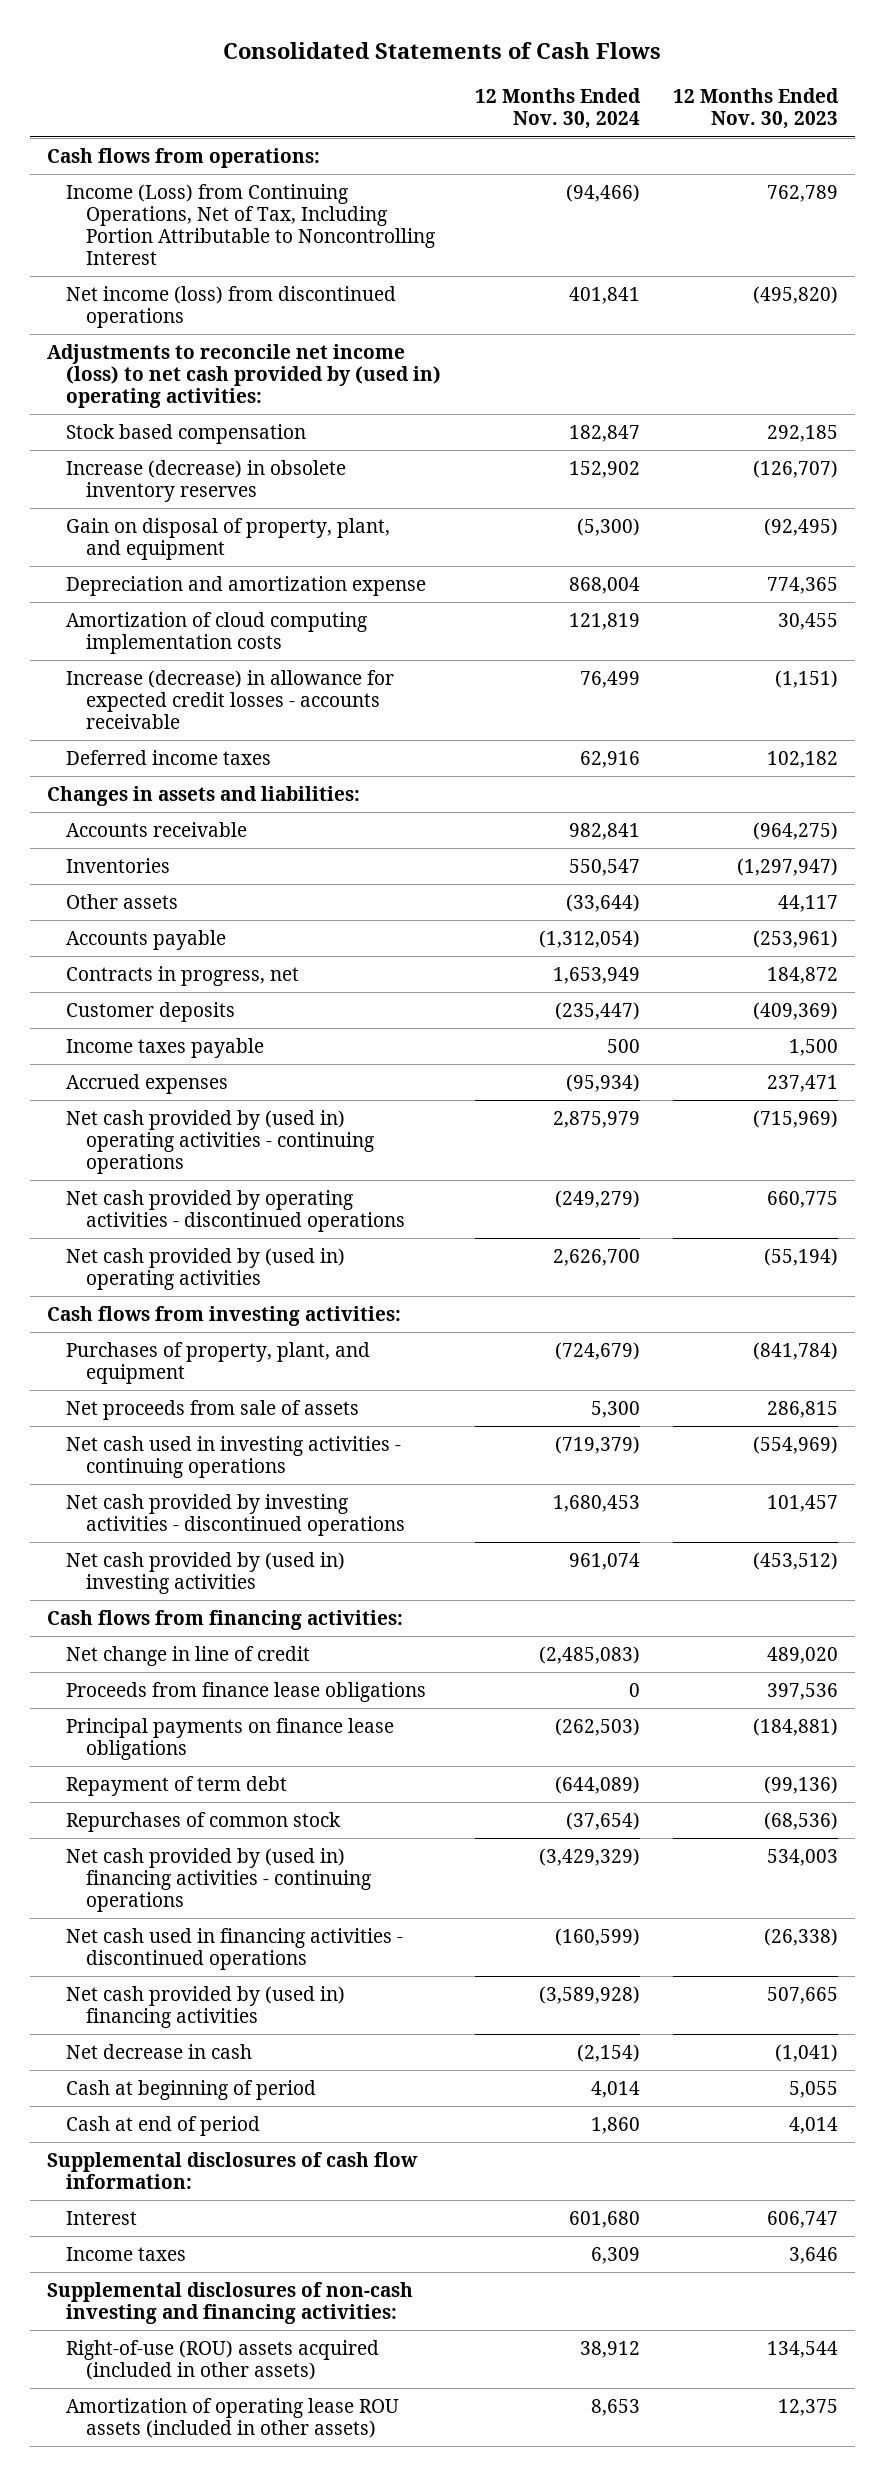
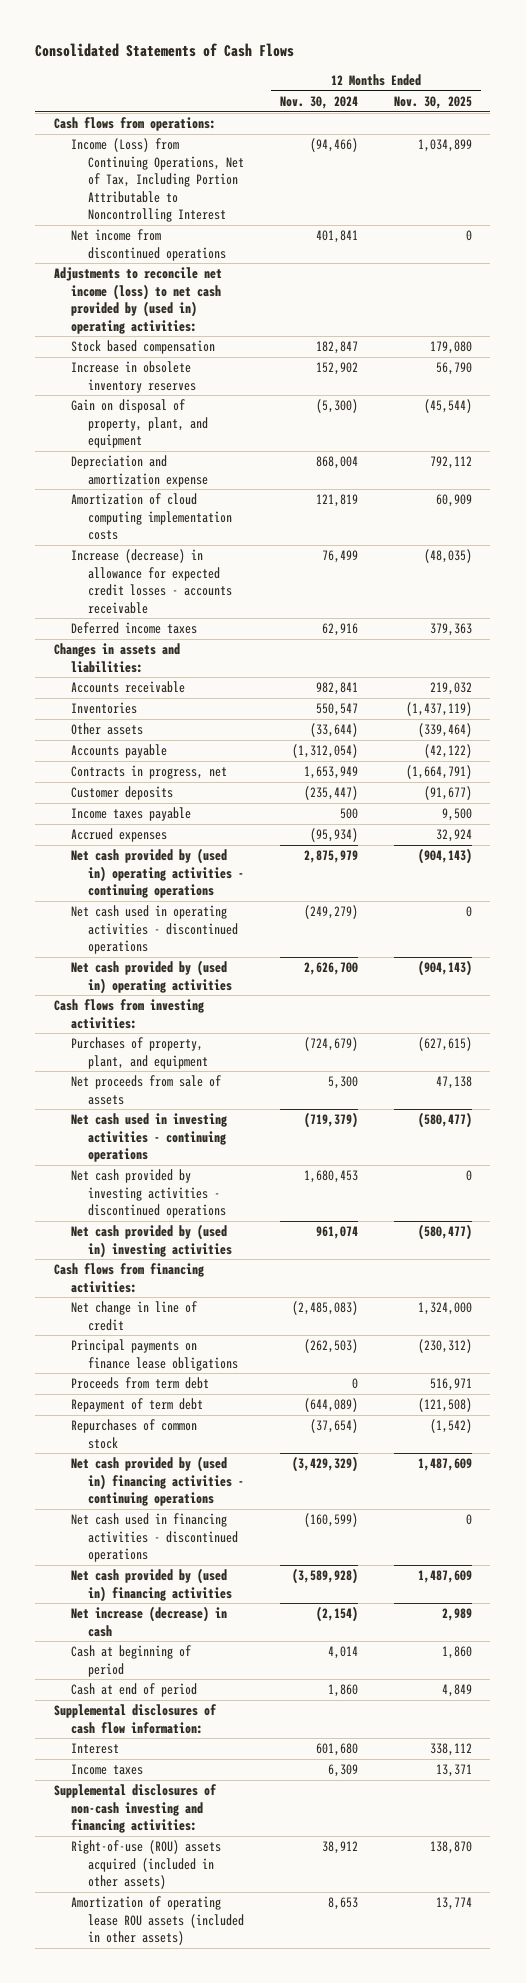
[673,88,840,130] 12 Months Ended Nov. 30, 2023 -> none
none -> [394,95,473,109] Nov. 30, 2025
[66,285,397,329] Net income (loss) from discontinued operations -> [70,229,226,261] Net income from discontinued operations
[66,459,347,503] Increase (decrease) in obsolete inventory reserves -> [70,361,196,393] Increase in obsolete inventory reserves
[66,1189,406,1233] Net cash provided by operating activities - discontinued operations -> [70,905,238,955] Net cash used in operating activities - discontinued operations
[66,1681,427,1702] Proceeds from finance lease obligations -> none
none -> [70,1377,209,1390] Proceeds from term debt
[66,2043,253,2059] Net decrease in cash -> [70,1606,227,1637] Net increase (decrease) in cash

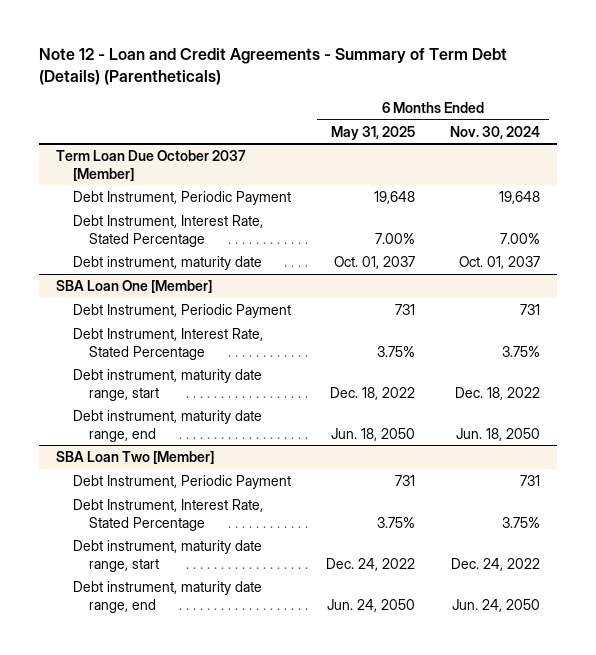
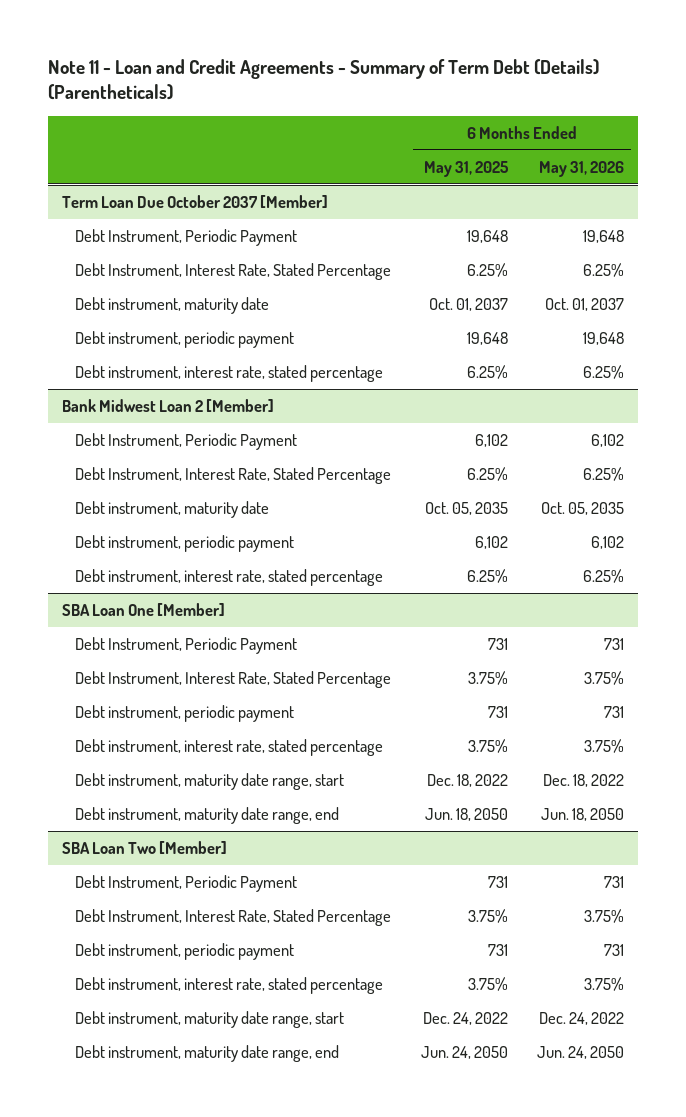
[38,48,507,86] Note 12 - Loan and Credit Agreements - Summary of Term Debt (Details) (Parentheticals) -> [47,58,599,101] Note 11 - Loan and Credit Agreements - Summary of Term Debt (Details) (Parentheticals)
[449,125,540,139] Nov. 30, 2024 -> none
none -> [538,160,624,177] May 31, 2026
[374,232,415,244] 7.00% -> [466,263,508,278] 6.25%
none -> [75,331,295,349] Debt instrument, periodic payment
none -> [75,365,384,383] Debt instrument, interest rate, stated percentage
none -> [62,399,275,413] Bank Midwest Loan 2 [Member]
none -> [75,433,298,451] Debt Instrument, Periodic Payment
none -> [75,467,392,485] Debt Instrument, Interest Rate, Stated Percentage
none -> [75,501,270,519] Debt instrument, maturity date
none -> [75,535,295,553] Debt instrument, periodic payment
none -> [75,569,384,587] Debt instrument, interest rate, stated percentage
none -> [75,705,295,723] Debt instrument, periodic payment
none -> [75,739,384,757] Debt instrument, interest rate, stated percentage
none -> [75,943,295,961] Debt instrument, periodic payment
none -> [75,977,384,995] Debt instrument, interest rate, stated percentage

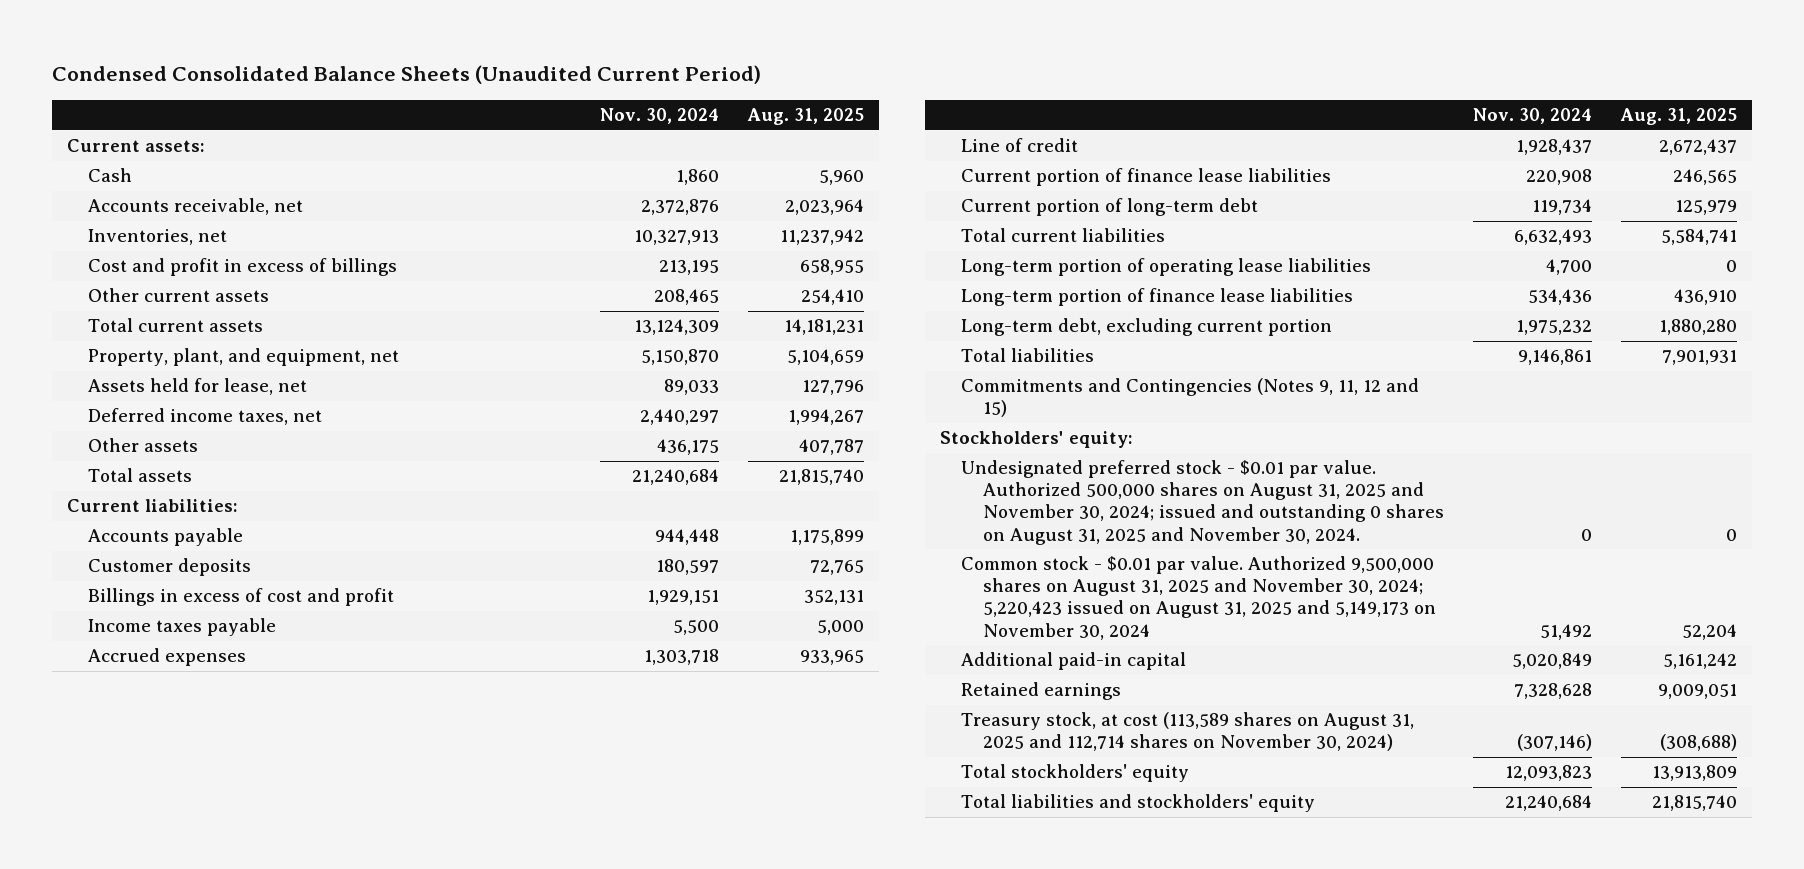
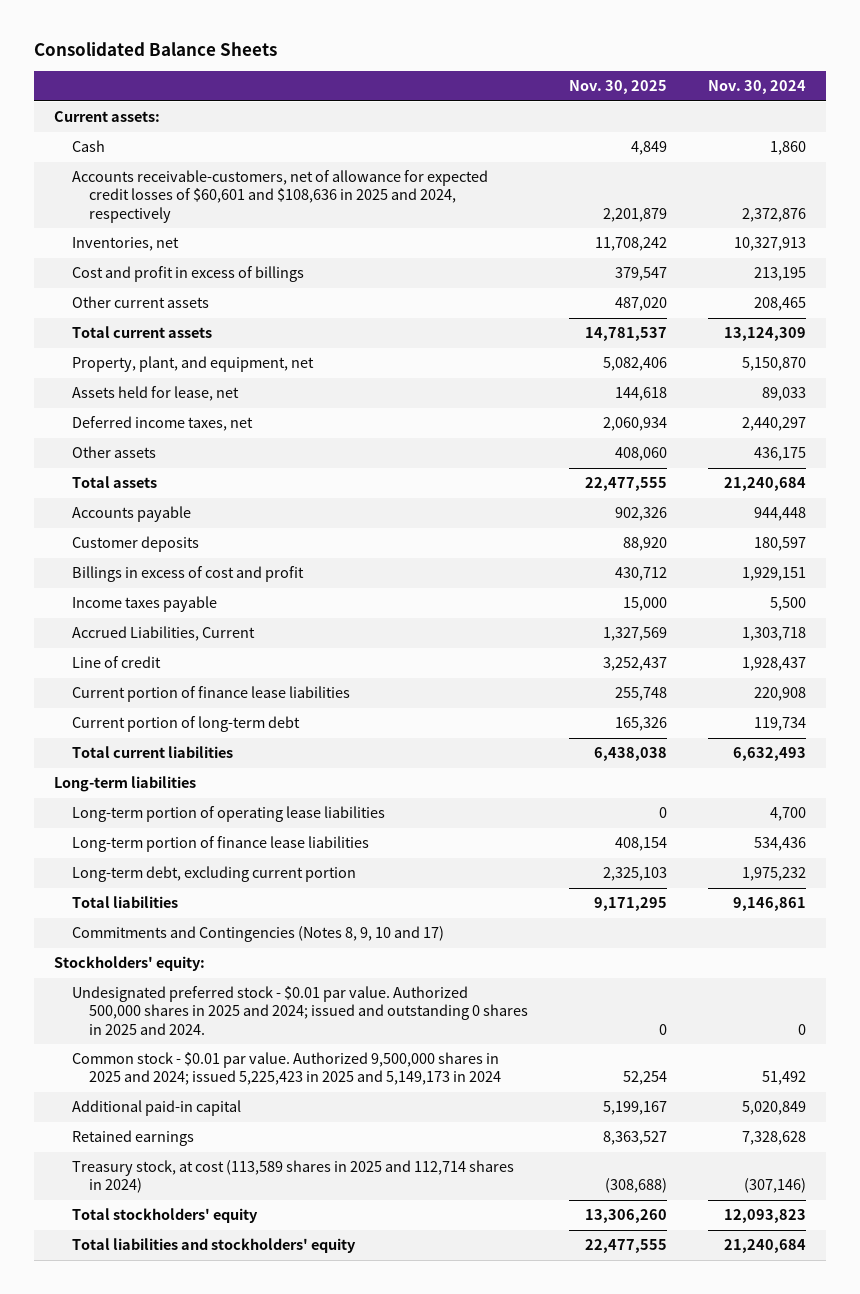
[52,65,762,85] Condensed Consolidated Balance Sheets (Unaudited Current Period) -> [33,42,277,57] Consolidated Balance Sheets
[747,108,865,126] Aug. 31, 2025 -> none
none -> [569,80,668,95] Nov. 30, 2025
[88,198,304,216] Accounts receivable, net -> [71,170,488,223] Accounts receivable-customers, net of allowance for expected credit losses of $60,601 and $108,636 in 2025 and 2024, respectively
[66,499,238,513] Current liabilities: -> none
[88,648,247,667] Accrued expenses -> [71,626,255,642] Accrued Liabilities, Current
none -> [54,776,197,793] Long-term liabilities
[961,378,1420,418] Commitments and Contingencies (Notes 9, 11, 12 and 15) -> [71,926,444,943] Commitments and Contingencies (Notes 8, 9, 10 and 17)
[961,460,1444,545] Undesignated preferred stock - $0.01 par value. Authorized 500,000 shares on August 31, 2025 and November 30, 2024; issued and outstanding 0 shares on August 31, 2025 and November 30, 2024. -> [71,986,529,1035] Undesignated preferred stock - $0.01 par value. Authorized 500,000 shares in 2025 and 2024; issued and outstanding 0 shares in 2025 and 2024.
[961,556,1436,640] Common stock - $0.01 par value. Authorized 9,500,000 shares on August 31, 2025 and November 30, 2024; 5,220,423 issued on August 31, 2025 and 5,149,173 on November 30, 2024 -> [71,1052,502,1086] Common stock - $0.01 par value. Authorized 9,500,000 shares in 2025 and 2024; issued 5,225,423 in 2025 and 5,149,173 in 2024
[961,712,1415,752] Treasury stock, at cost (113,589 shares on August 31, 2025 and 112,714 shares on November 30, 2024) -> [71,1160,514,1194] Treasury stock, at cost (113,589 shares in 2025 and 112,714 shares in 2024)

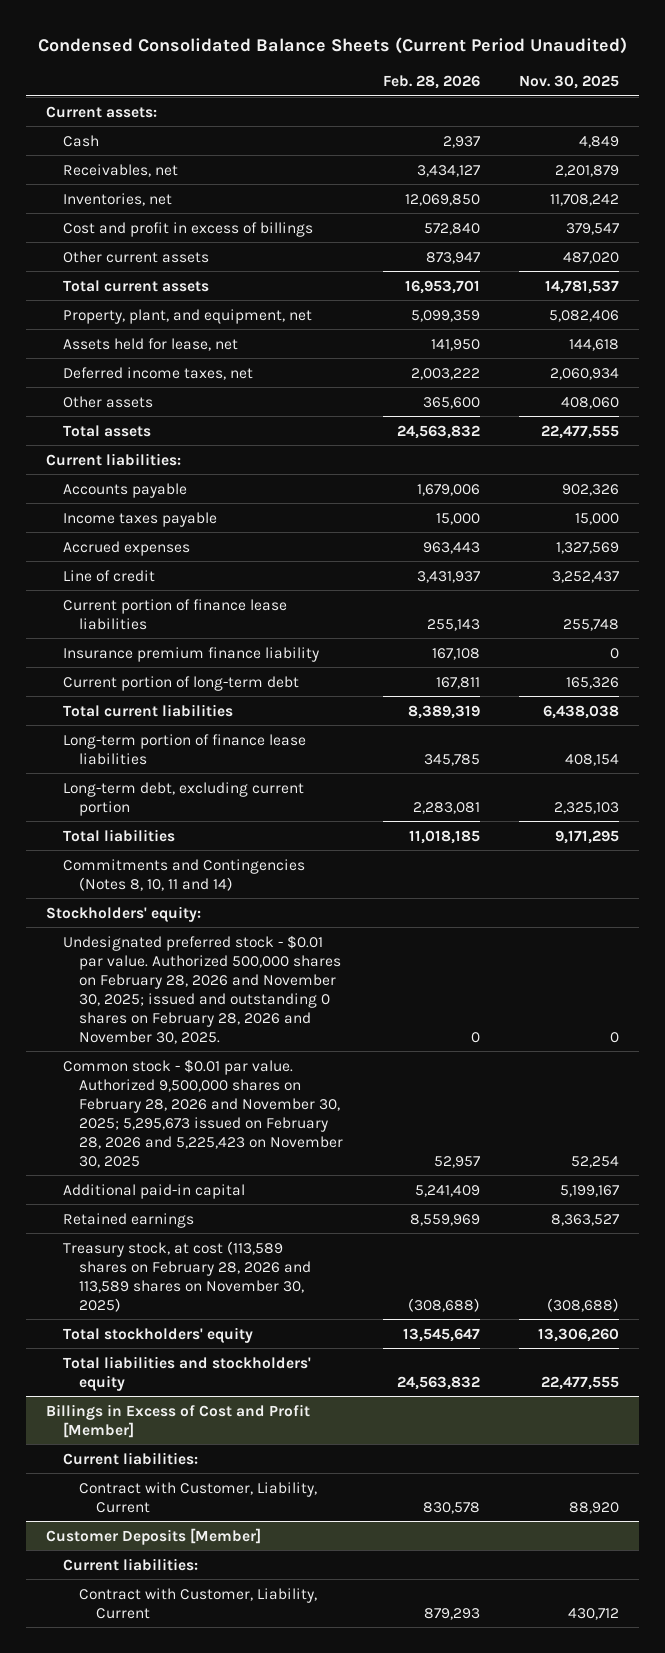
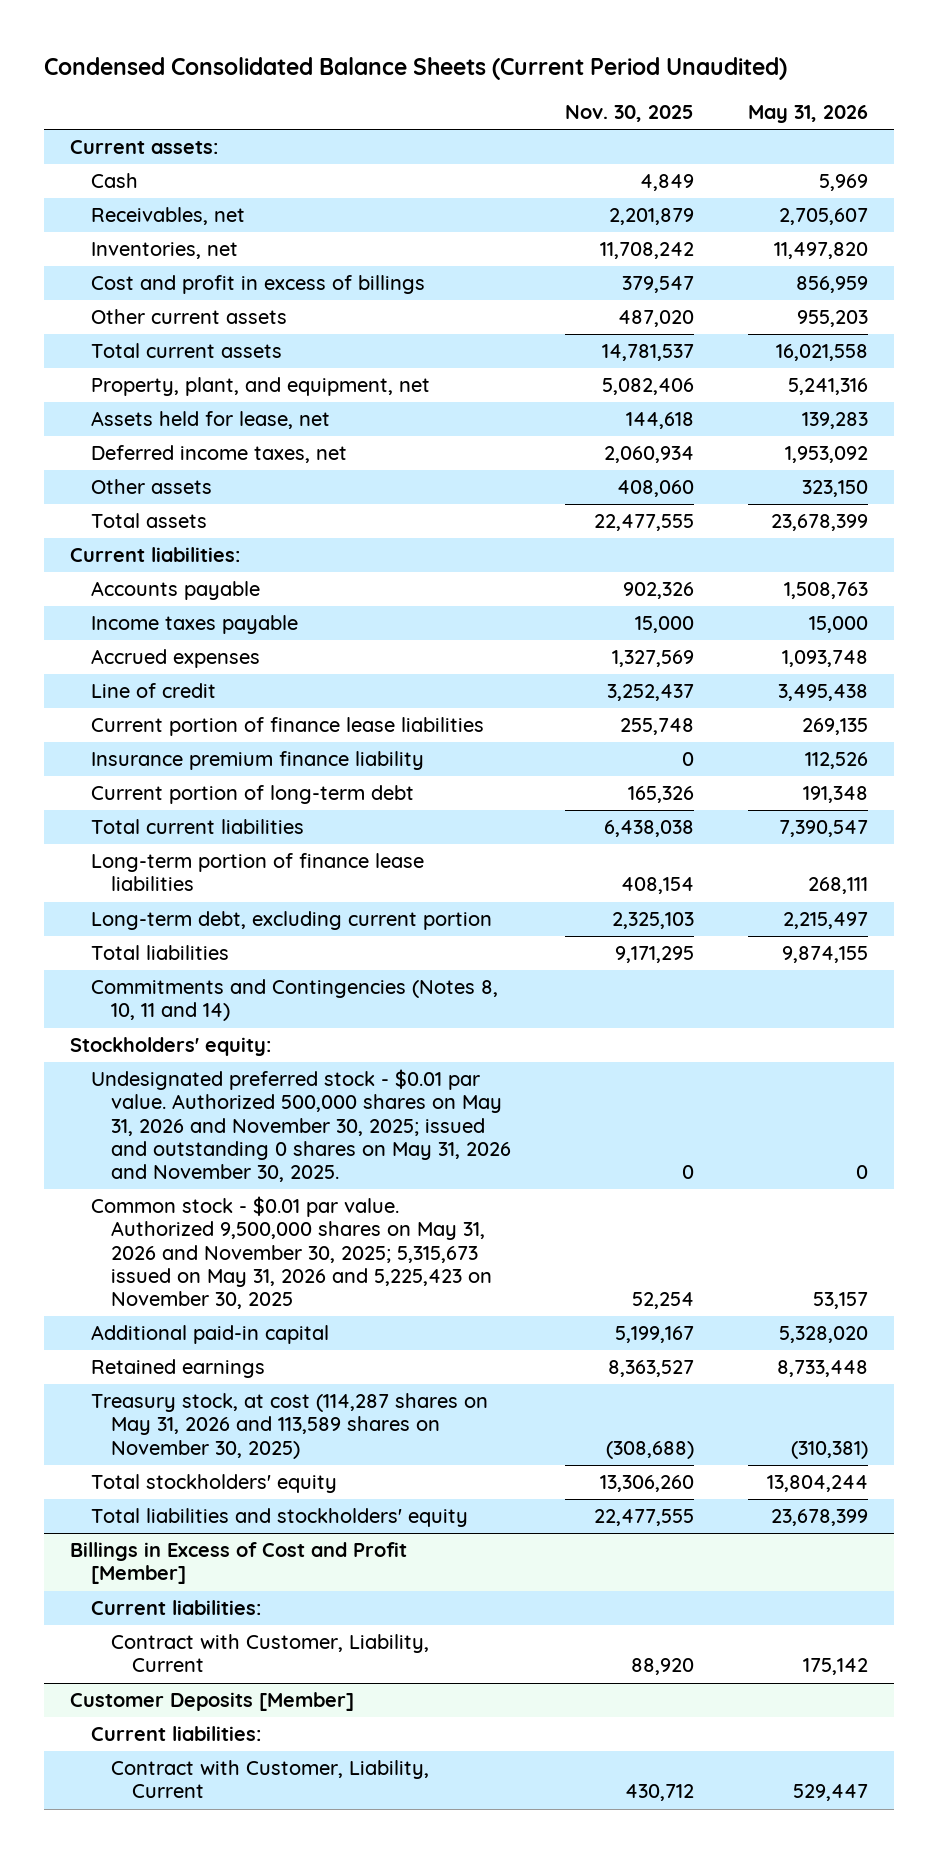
[382,74,480,89] Feb. 28, 2026 -> none
none -> [747,105,868,124] May 31, 2026
[62,934,342,1044] Undesignated preferred stock - $0.01 par value. Authorized 500,000 shares on February 28, 2026 and November 30, 2025; issued and outstanding 0 shares on February 28, 2026 and November 30, 2025. -> [90,1069,512,1182] Undesignated preferred stock - $0.01 par value. Authorized 500,000 shares on May 31, 2026 and November 30, 2025; issued and outstanding 0 shares on May 31, 2026 and November 30, 2025.
[62,1058,344,1168] Common stock - $0.01 par value. Authorized 9,500,000 shares on February 28, 2026 and November 30, 2025; 5,295,673 issued on February 28, 2026 and 5,225,423 on November 30, 2025 -> [90,1196,493,1309] Common stock - $0.01 par value. Authorized 9,500,000 shares on May 31, 2026 and November 30, 2025; 5,315,673 issued on May 31, 2026 and 5,225,423 on November 30, 2025
[62,1240,312,1312] Treasury stock, at cost (113,589 shares on February 28, 2026 and 113,589 shares on November 30, 2025) -> [90,1393,488,1459] Treasury stock, at cost (114,287 shares on May 31, 2026 and 113,589 shares on November 30, 2025)

